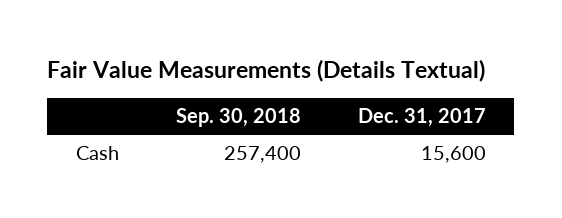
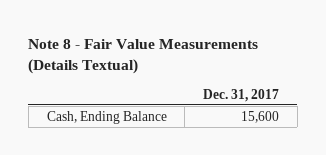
[47,59,486,83] Fair Value Measurements (Details Textual) -> [28,39,259,75] Note 8 - Fair Value Measurements (Details Textual)
[175,108,301,128] Sep. 30, 2018 -> none
[75,146,119,161] Cash -> [46,110,167,124] Cash, Ending Balance

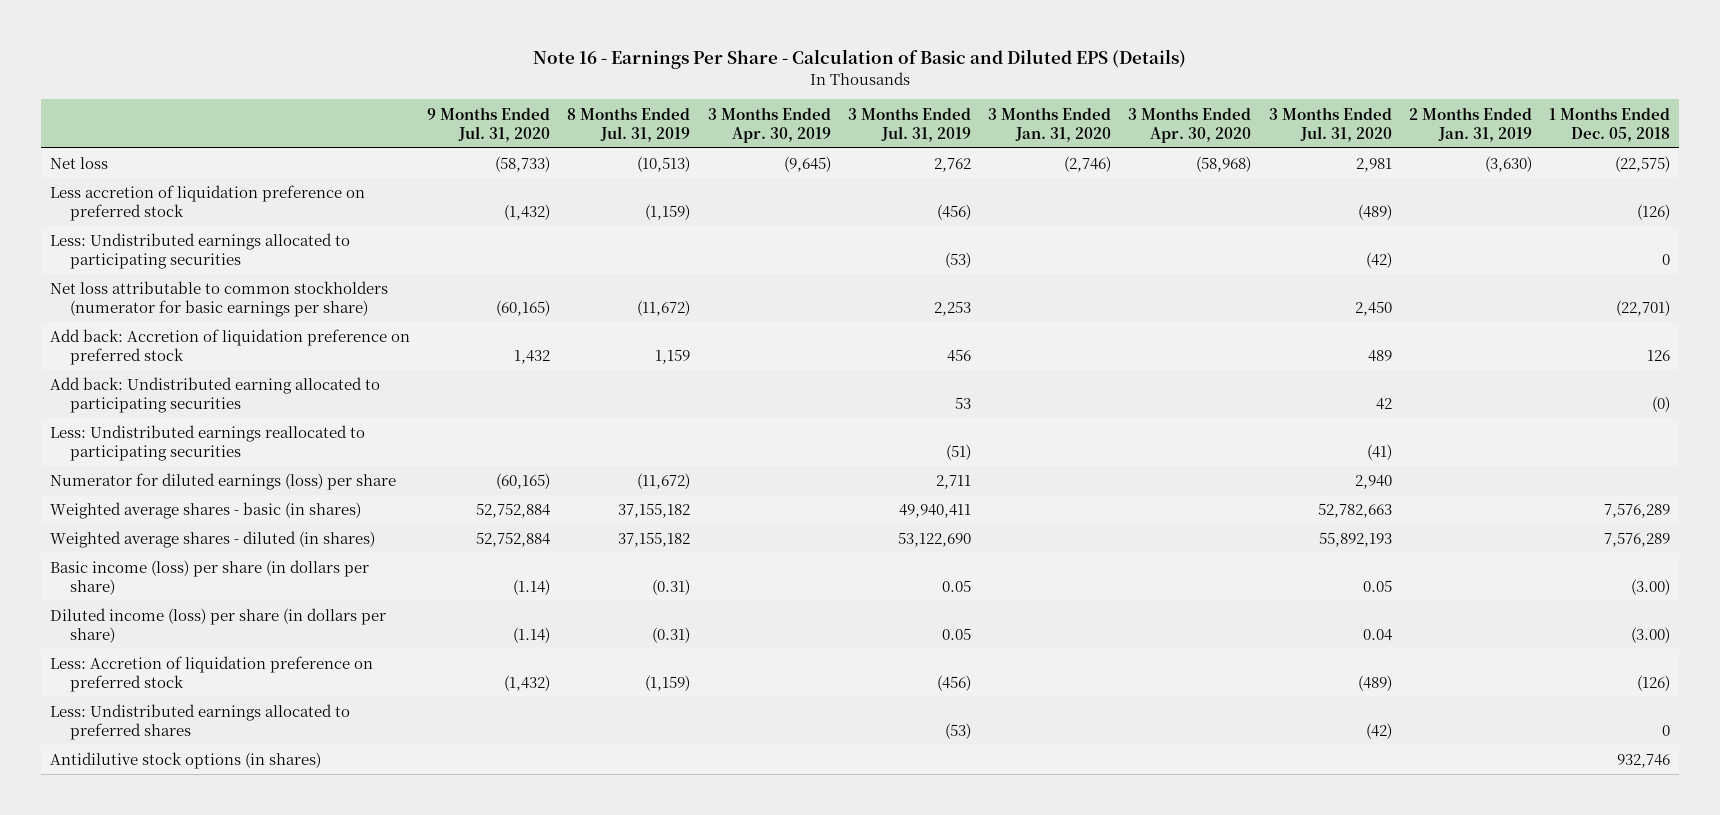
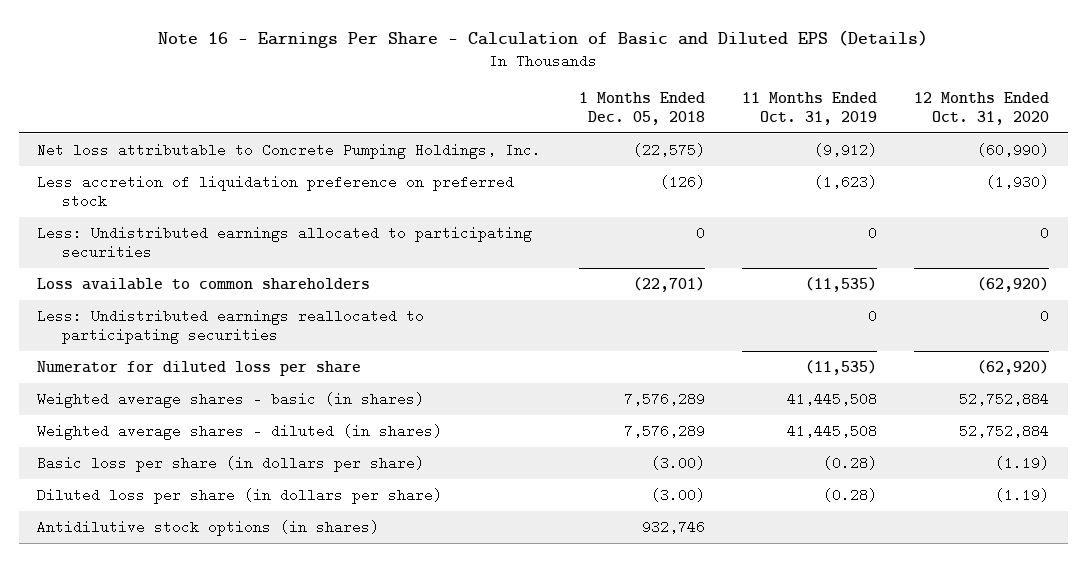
[427,106,551,142] 9 Months Ended Jul. 31, 2020 -> none
[567,106,691,142] 8 Months Ended Jul. 31, 2019 -> none
[707,106,831,143] 3 Months Ended Apr. 30, 2019 -> none
[847,106,971,142] 3 Months Ended Jul. 31, 2019 -> none
[988,106,1112,142] 3 Months Ended Jan. 31, 2020 -> none
[1128,106,1252,143] 3 Months Ended Apr. 30, 2020 -> none
[1268,106,1392,142] 3 Months Ended Jul. 31, 2020 -> none
[1408,106,1532,142] 2 Months Ended Jan. 31, 2019 -> none
none -> [741,91,877,125] 11 Months Ended Oct. 31, 2019
none -> [914,91,1050,125] 12 Months Ended Oct. 31, 2020
[49,157,108,170] Net loss -> [37,142,542,159] Net loss attributable to Concrete Pumping Holdings, Inc.
[49,329,410,366] Add back: Accretion of liquidation preference on preferred stock -> none
[49,377,380,414] Add back: Undistributed earning allocated to participating securities -> none
[49,281,388,318] Net loss attributable to common stockholders (numerator for basic earnings per share) -> [37,277,371,290] Loss available to common shareholders
[49,473,396,491] Numerator for diluted earnings (loss) per share -> [37,360,362,376] Numerator for diluted loss per share
[49,656,373,693] Less: Accretion of liquidation preference on preferred stock -> none
[49,704,350,741] Less: Undistributed earnings allocated to preferred shares -> none
[49,560,369,596] Basic income (loss) per share (in dollars per share) -> [37,455,425,472] Basic loss per share (in dollars per share)
[49,608,386,644] Diluted income (loss) per share (in dollars per share) -> [37,487,443,504] Diluted loss per share (in dollars per share)

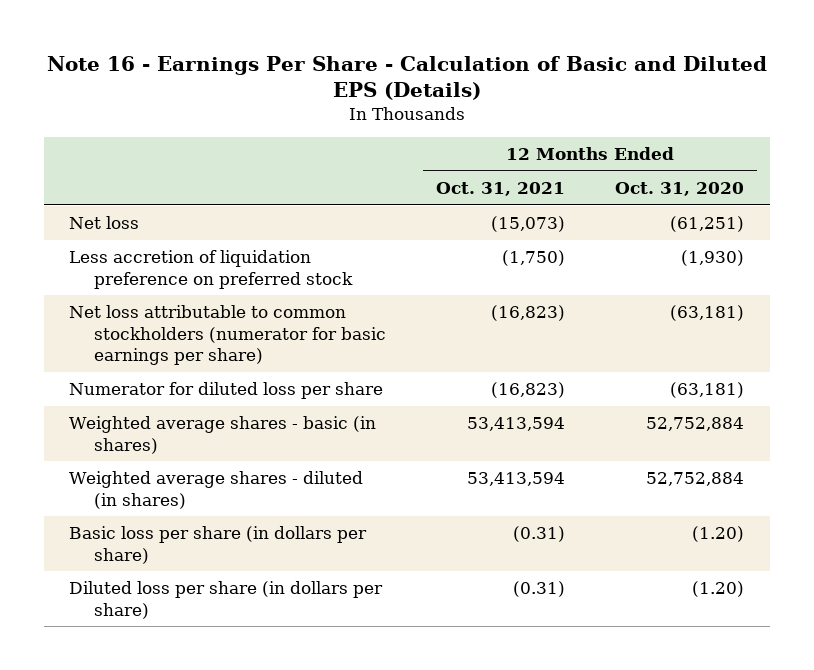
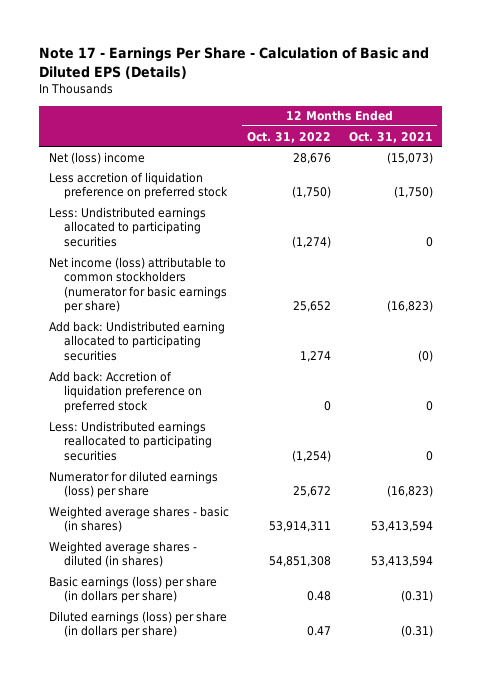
[46,55,767,101] Note 16 - Earnings Per Share - Calculation of Basic and Diluted EPS (Details) -> [39,47,430,80] Note 17 - Earnings Per Share - Calculation of Basic and Diluted EPS (Details)
[615,181,745,196] Oct. 31, 2020 -> none
none -> [246,131,331,143] Oct. 31, 2022
[69,216,140,230] Net loss -> [48,151,145,164] Net (loss) income
none -> [48,206,206,247] Less: Undistributed earnings allocated to participating securities
[69,305,386,365] Net loss attributable to common stockholders (numerator for basic earnings per share) -> [48,256,227,314] Net income (loss) attributable to common stockholders (numerator for basic earnings per share)
none -> [48,320,225,361] Add back: Undistributed earning allocated to participating securities
none -> [48,370,202,413] Add back: Accretion of liquidation preference on preferred stock
none -> [48,420,212,461] Less: Undistributed earnings reallocated to participating securities
[69,382,384,400] Numerator for diluted loss per share -> [48,470,218,499] Numerator for diluted earnings (loss) per share
[69,526,368,564] Basic loss per share (in dollars per share) -> [48,575,217,604] Basic earnings (loss) per share (in dollars per share)
[69,581,384,619] Diluted loss per share (in dollars per share) -> [48,610,227,639] Diluted earnings (loss) per share (in dollars per share)

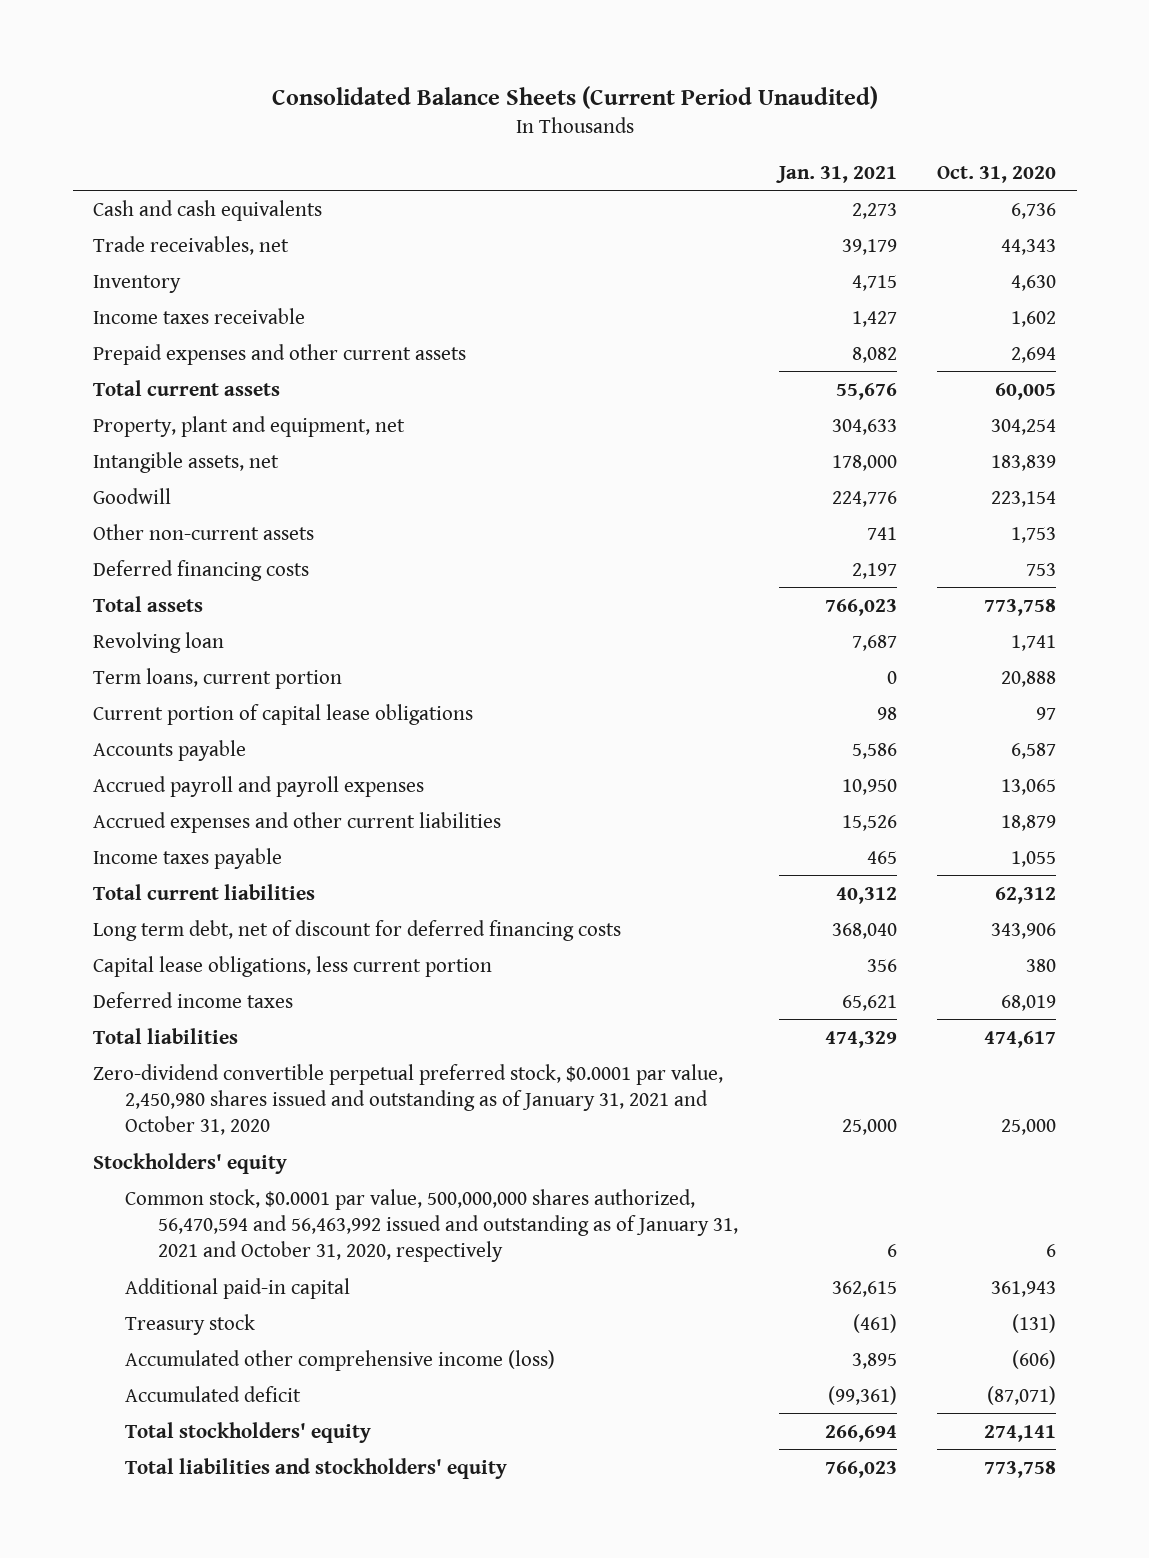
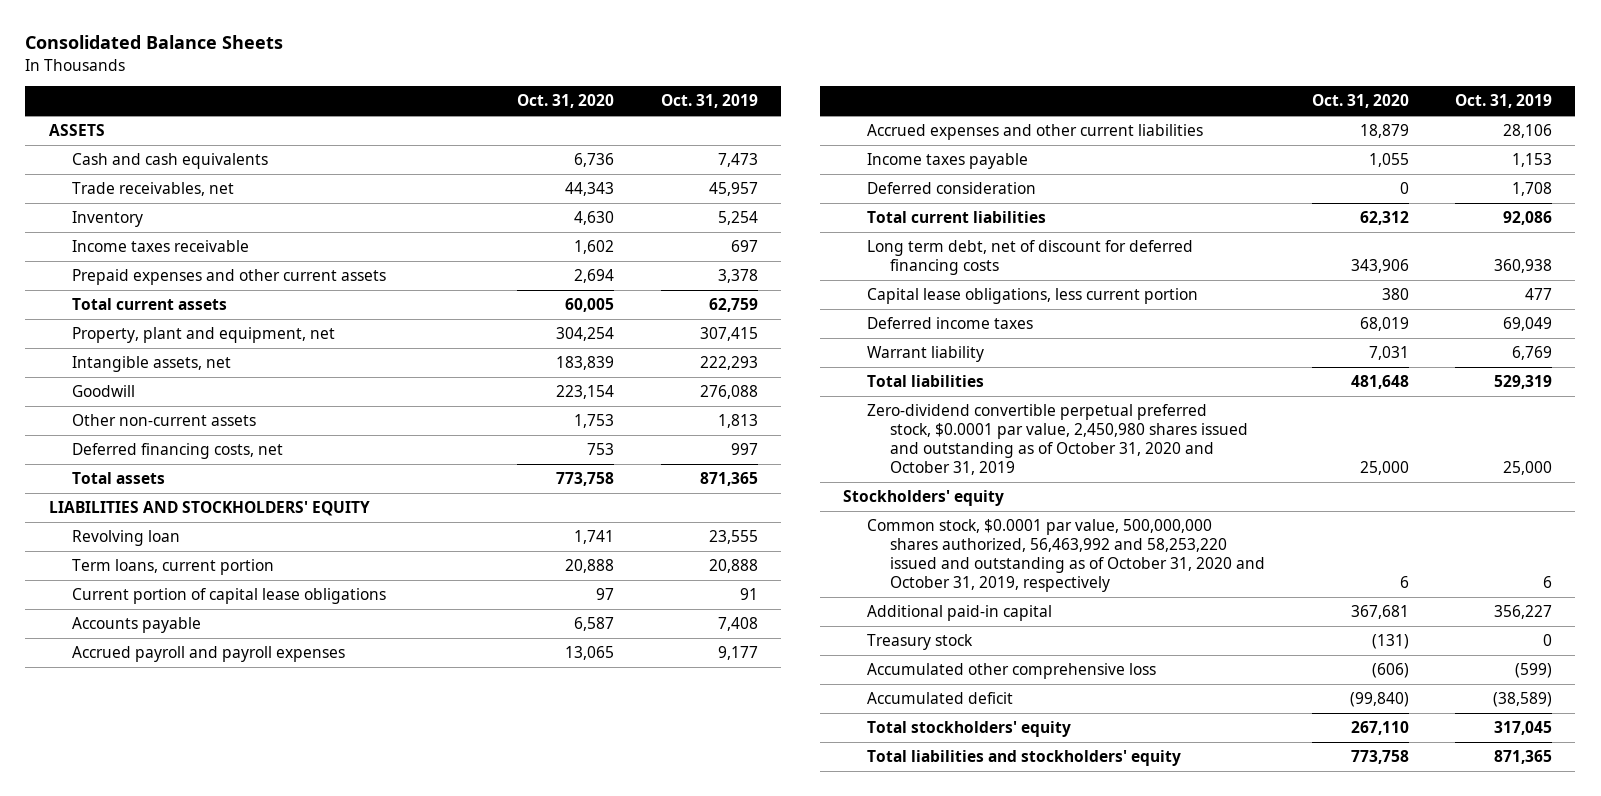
[271,86,878,110] Consolidated Balance Sheets (Current Period Unaudited) -> [25,35,284,50] Consolidated Balance Sheets
[775,165,897,183] Jan. 31, 2021 -> none
none -> [660,94,758,109] Oct. 31, 2019
none -> [48,124,105,137] ASSETS
[93,559,310,581] Deferred financing costs -> [72,443,284,460] Deferred financing costs, net
none -> [48,501,370,517] LIABILITIES AND STOCKHOLDERS' EQUITY
none -> [866,182,1036,195] Deferred consideration
none -> [866,346,984,363] Warrant liability
[984,1030,1057,1048] 474,617 -> [1350,375,1409,390] 481,648
[93,1063,724,1136] Zero-dividend convertible perpetual preferred stock, $0.0001 par value, 2,450,980 shares issued and outstanding as of January 31, 2021 and October 31, 2020 -> [866,404,1249,476] Zero-dividend convertible perpetual preferred stock, $0.0001 par value, 2,450,980 shares issued and outstanding as of October 31, 2020 and October 31, 2019
[125,1188,738,1263] Common stock, $0.0001 par value, 500,000,000 shares authorized, 56,470,594 and 56,463,992 issued and outstanding as of January 31, 2021 and October 31, 2020, respectively -> [866,519,1266,593] Common stock, $0.0001 par value, 500,000,000 shares authorized, 56,463,992 and 58,253,220 issued and outstanding as of October 31, 2020 and October 31, 2019, respectively
[991,1280,1057,1297] 361,943 -> [1350,605,1409,620] 367,681
[125,1349,556,1371] Accumulated other comprehensive income (loss) -> [866,663,1156,680] Accumulated other comprehensive loss
[987,1385,1057,1405] (87,071) -> [1349,692,1409,708] (99,840)
[984,1424,1057,1442] 274,141 -> [1350,721,1409,736] 267,110

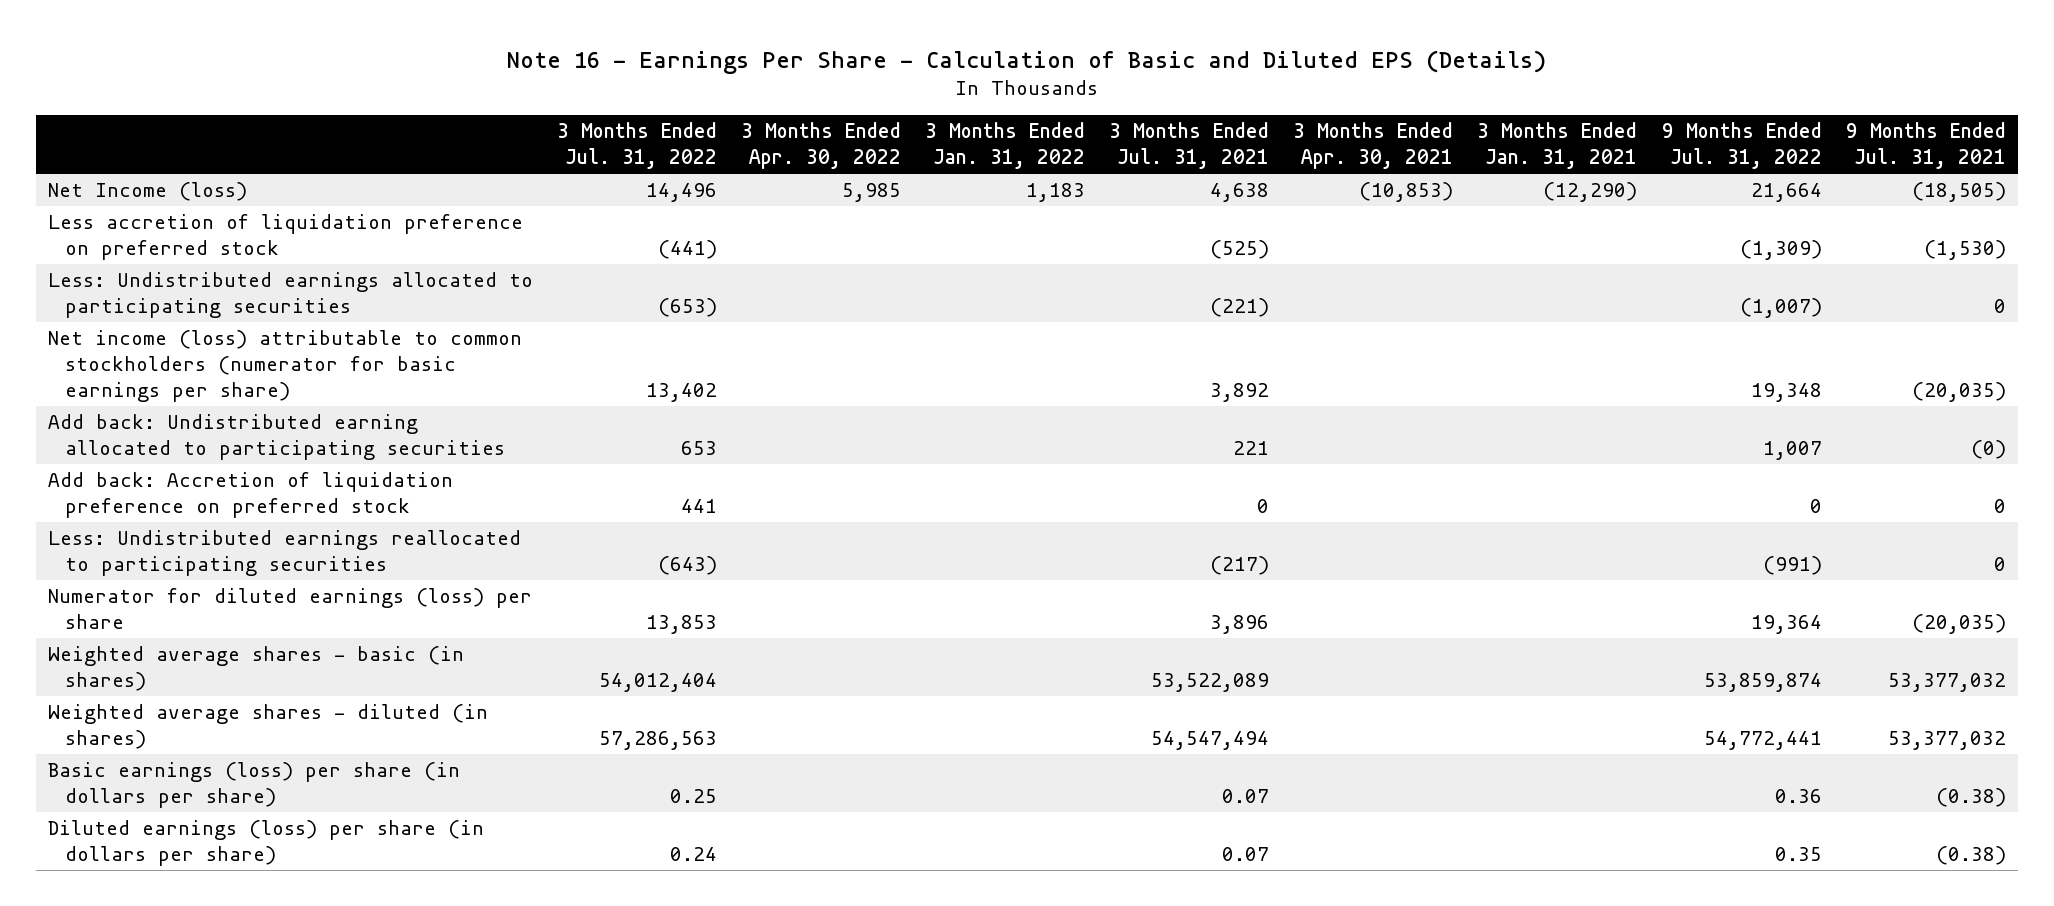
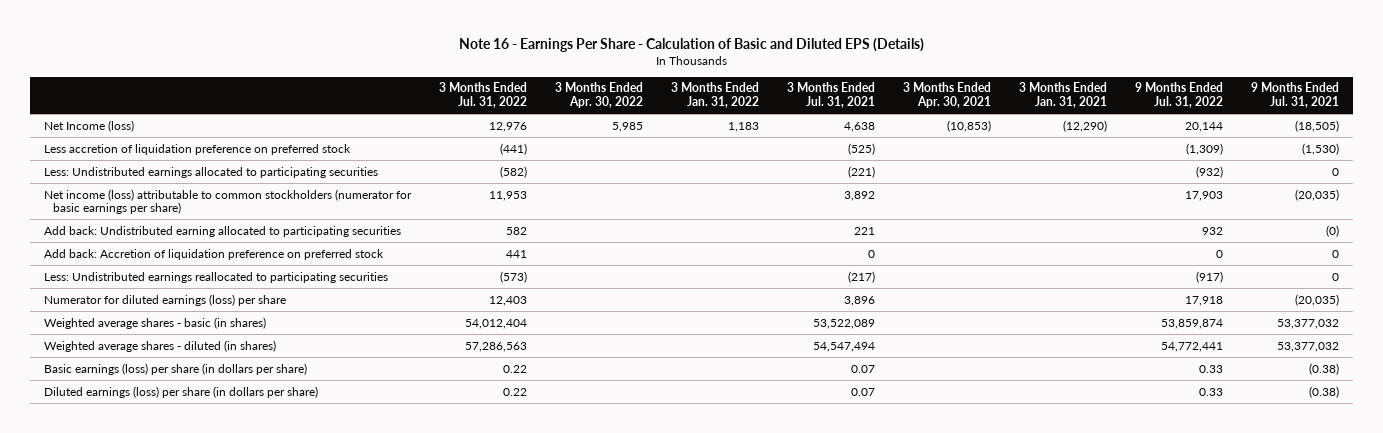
[646,182,718,202] 14,496 -> [489,121,528,132] 12,976
[1750,182,1822,202] 21,664 -> [1184,121,1223,132] 20,144
[658,297,718,317] (653) -> [500,165,528,178] (582)
[1739,297,1822,318] (1,007) -> [1195,165,1223,178] (932)
[646,383,718,403] 13,402 -> [489,190,528,201] 11,953
[1750,383,1822,403] 19,348 -> [1184,190,1223,201] 17,903
[681,440,718,455] 653 -> [506,226,528,235] 582
[1762,440,1822,460] 1,007 -> [1201,226,1223,235] 932
[658,555,718,575] (643) -> [500,270,528,283] (573)
[1762,555,1822,575] (991) -> [1195,270,1223,283] (917)
[646,614,718,634] 13,853 -> [489,295,528,306] 12,403
[1750,614,1822,634] 19,364 -> [1184,295,1223,306] 17,918
[670,788,718,803] 0.25 -> [503,364,528,373] 0.22
[1774,788,1822,803] 0.36 -> [1198,364,1223,373] 0.33
[670,846,718,861] 0.24 -> [503,387,528,396] 0.22
[1774,846,1822,861] 0.35 -> [1198,387,1223,396] 0.33

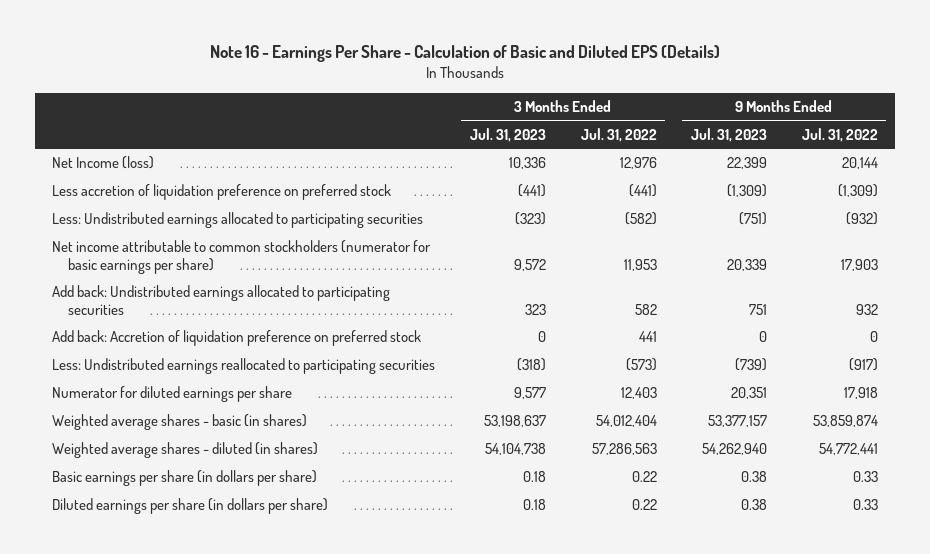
[555,82,644,109] 3 Months Ended Apr. 30, 2022 -> none
[671,82,760,109] 3 Months Ended Jan. 31, 2022 -> none
[787,82,876,109] 3 Months Ended Jul. 31, 2021 -> none
[902,82,991,109] 3 Months Ended Apr. 30, 2021 -> none
[1018,82,1107,109] 3 Months Ended Jan. 31, 2021 -> none
[1250,82,1339,109] 9 Months Ended Jul. 31, 2021 -> none
none -> [469,127,546,142] Jul. 31, 2023
none -> [691,127,768,142] Jul. 31, 2023
[44,188,413,215] Net income (loss) attributable to common stockholders (numerator for basic earnings per share) -> [52,240,432,274] Net income attributable to common stockholders (numerator for basic earnings per share)
[44,225,402,237] Add back: Undistributed earning allocated to participating securities -> [52,285,391,315] Add back: Undistributed earnings allocated to participating securities
[44,293,287,306] Numerator for diluted earnings (loss) per share -> [52,386,293,403] Numerator for diluted earnings per share
[44,362,308,375] Basic earnings (loss) per share (in dollars per share) -> [52,470,318,487] Basic earnings per share (in dollars per share)
[44,385,319,398] Diluted earnings (loss) per share (in dollars per share) -> [52,498,329,515] Diluted earnings per share (in dollars per share)

